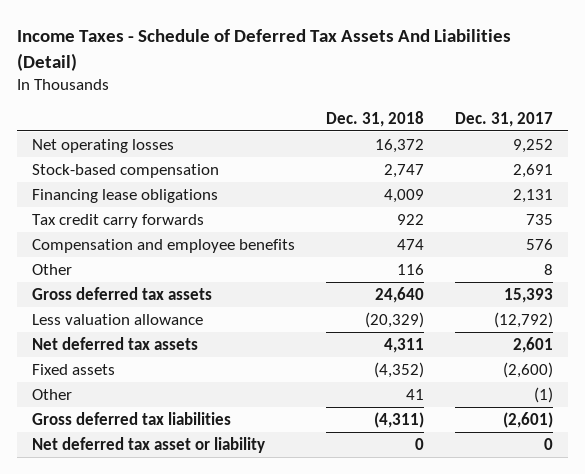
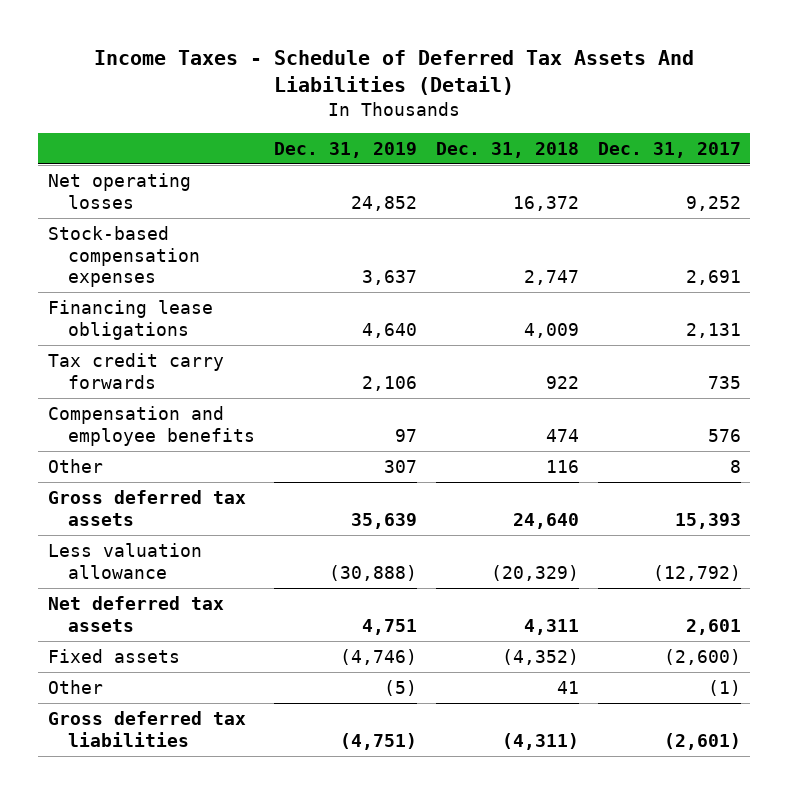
none -> [273,141,417,158] Dec. 31, 2019
[32,163,220,178] Stock-based compensation -> [47,225,201,288] Stock-based compensation expenses
[32,436,266,453] Net deferred tax asset or liability -> none

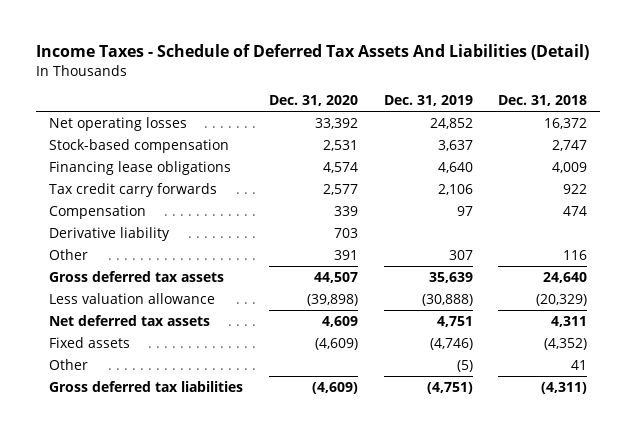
[597,141,741,158] Dec. 31, 2017 -> none
none -> [268,95,358,107] Dec. 31, 2020
[47,225,201,288] Stock-based compensation expenses -> [49,138,230,153] Stock-based compensation
[47,405,256,446] Compensation and employee benefits -> [49,204,147,219] Compensation
none -> [49,226,171,241] Derivative liability

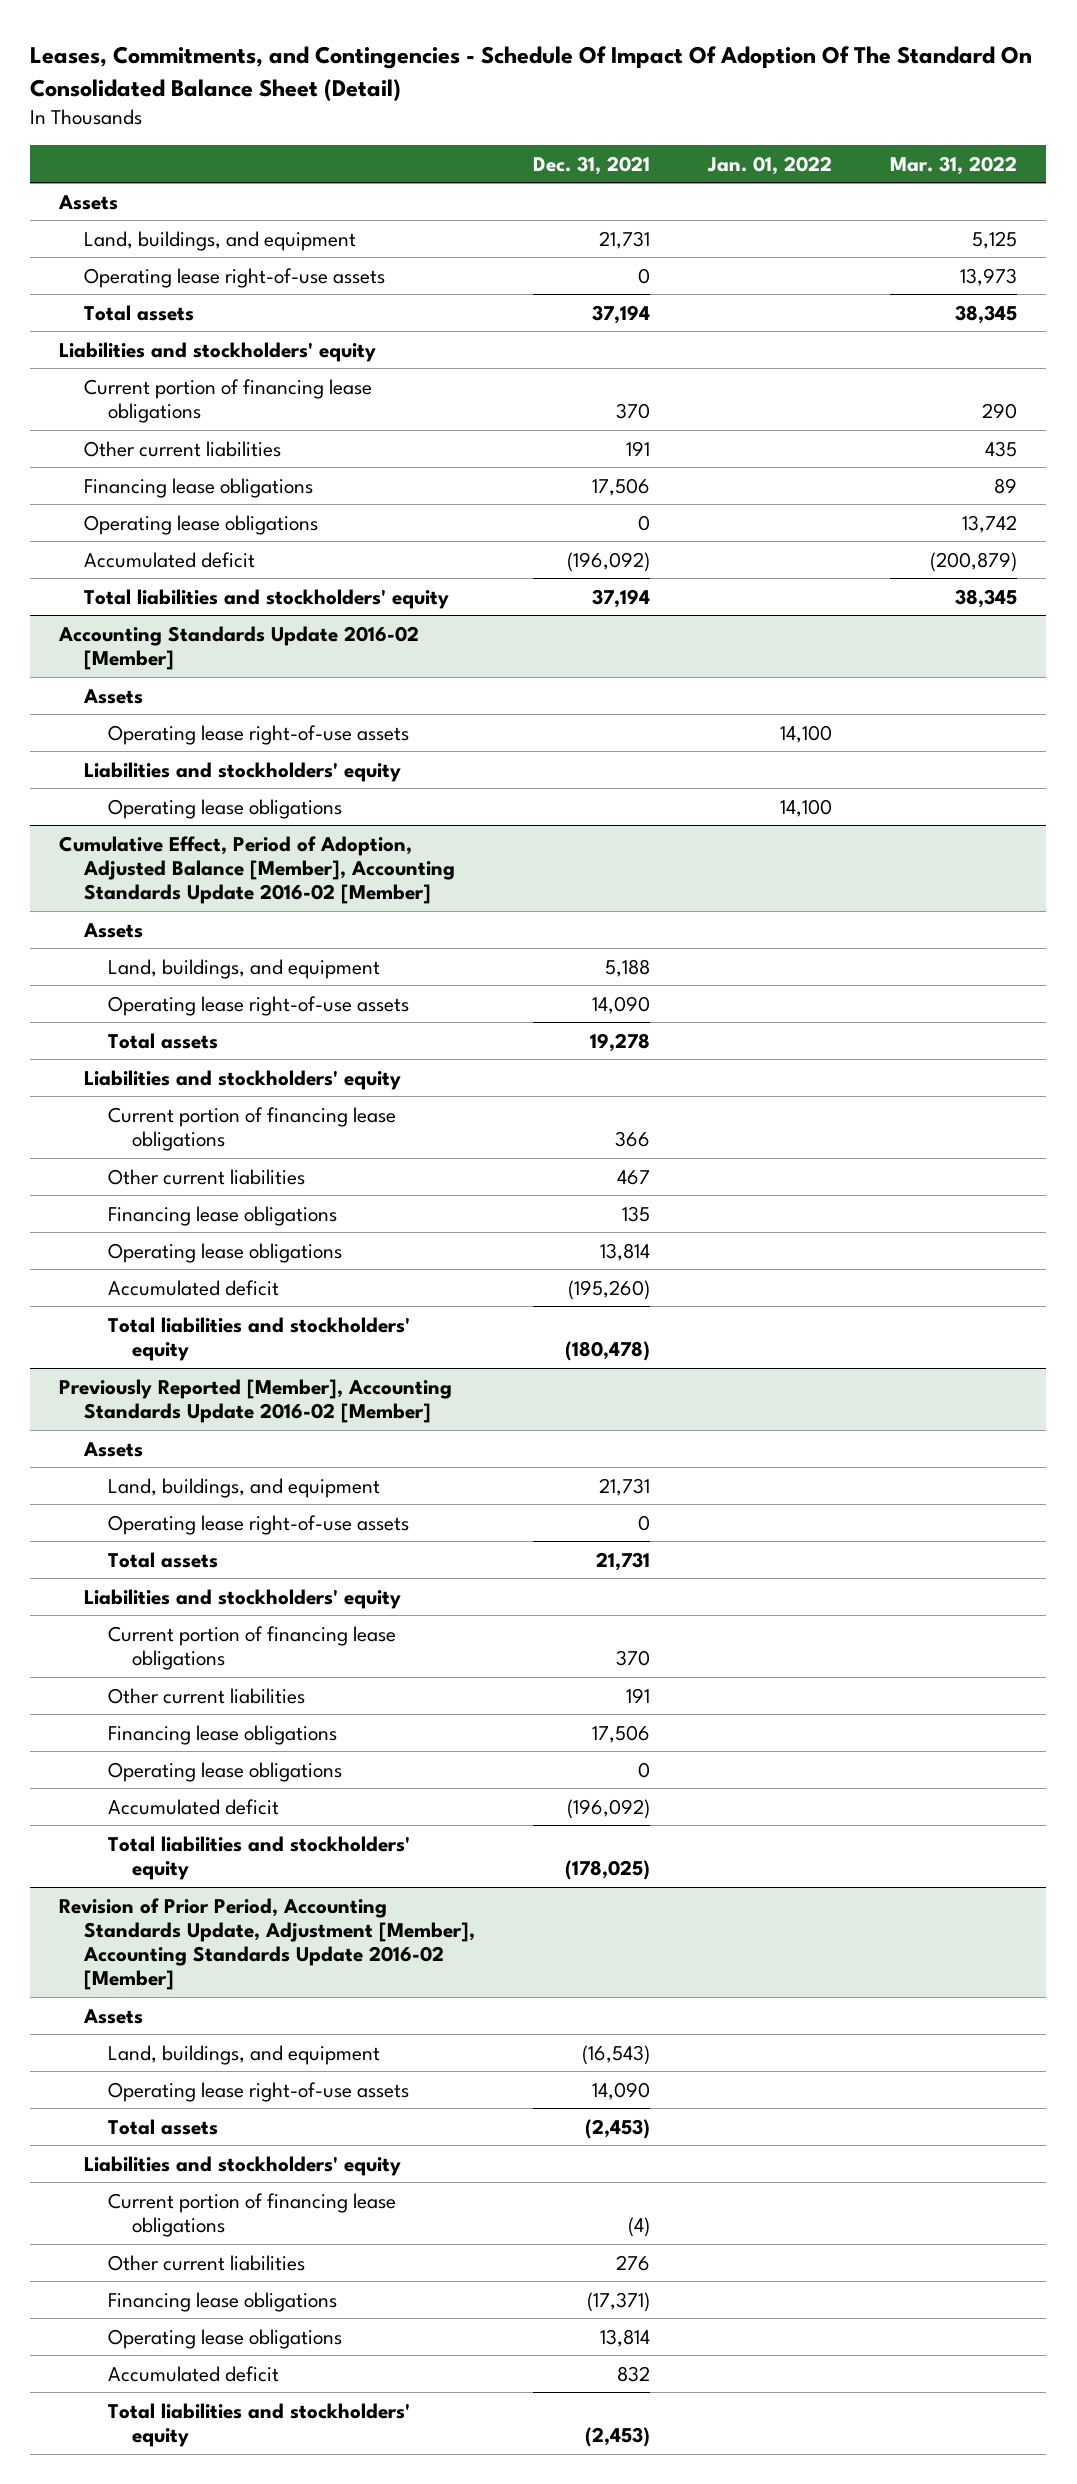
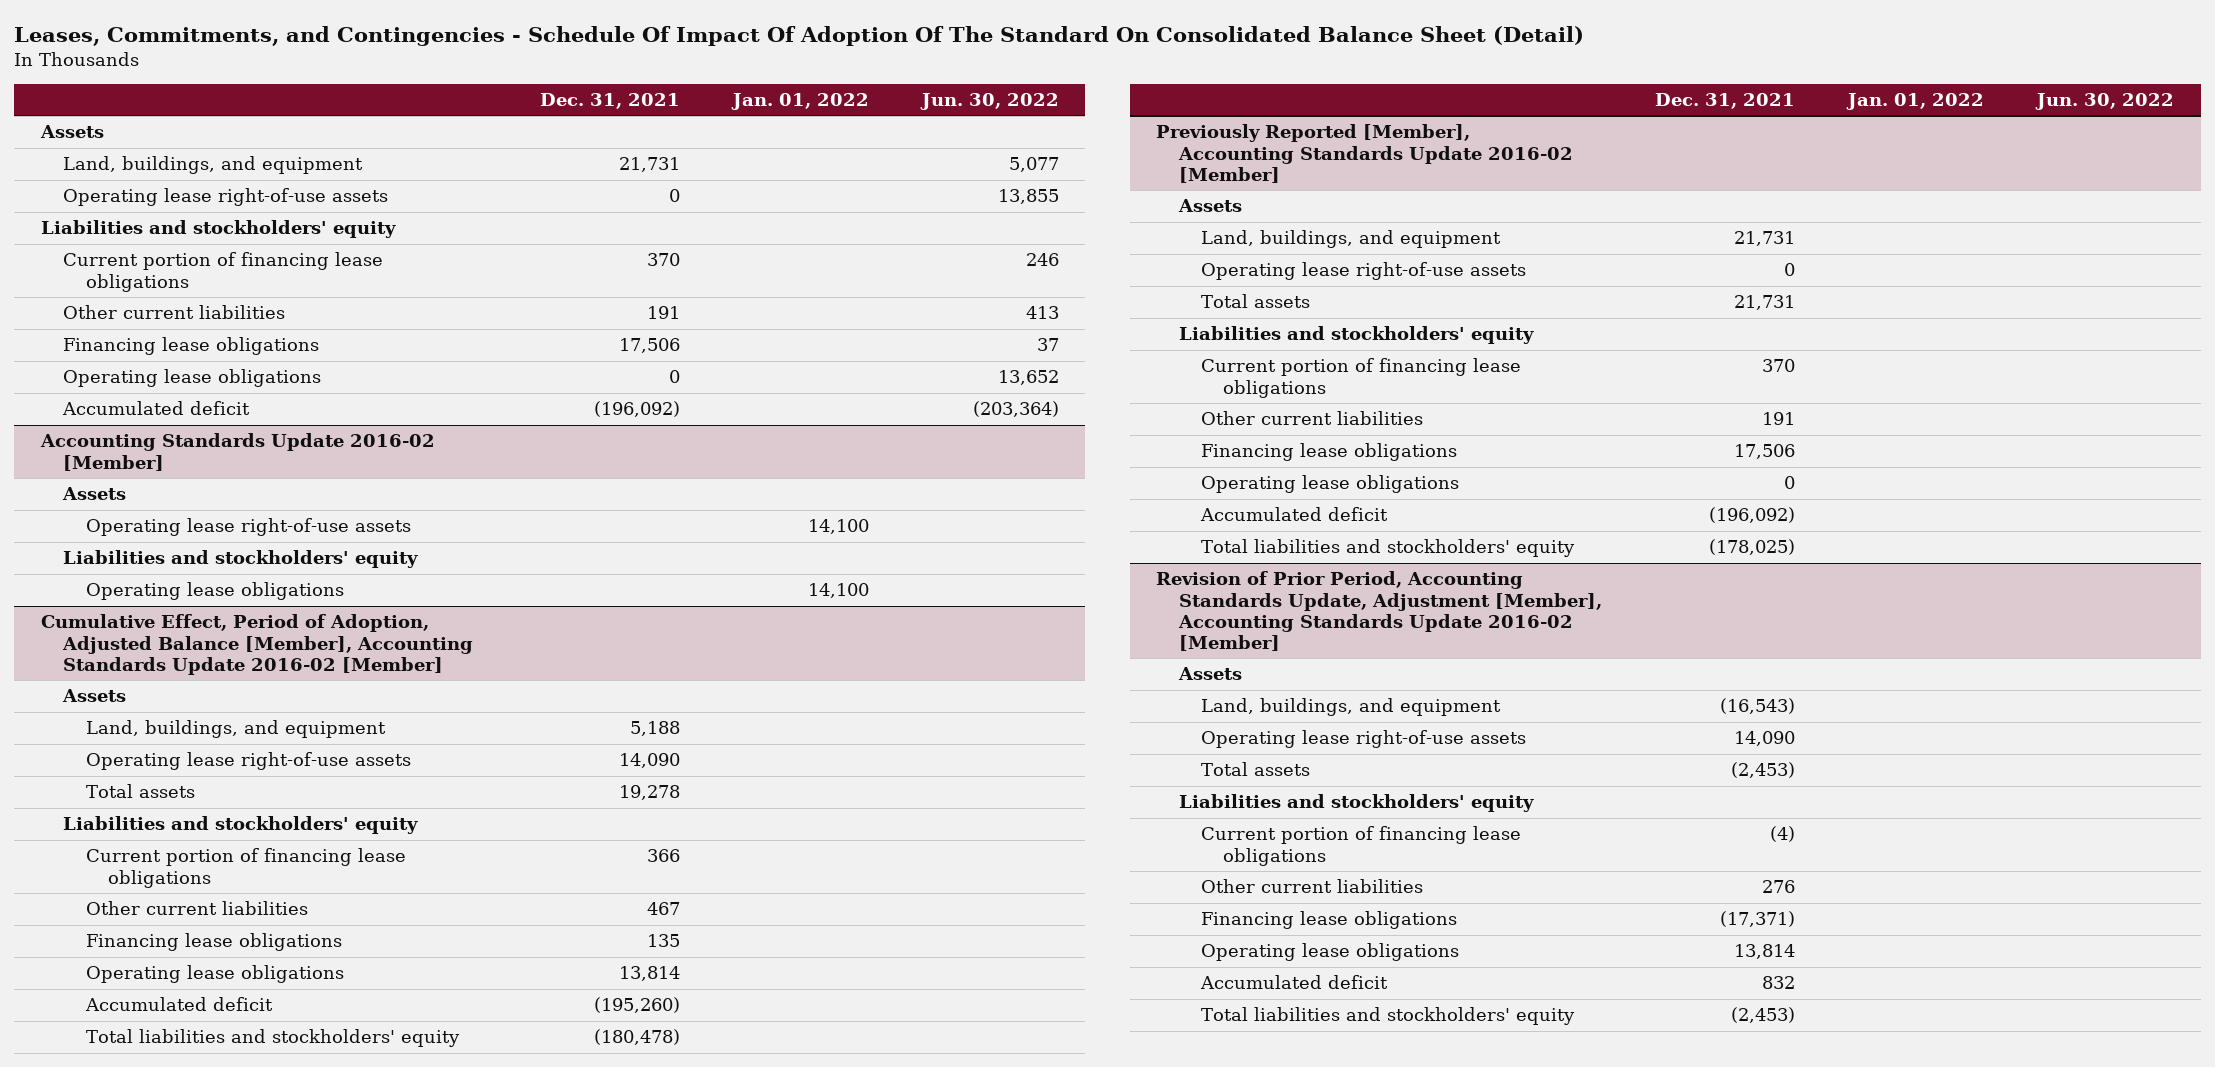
[890,155,1018,175] Mar. 31, 2022 -> none
none -> [919,92,1059,110] Jun. 30, 2022
[83,304,194,321] Total assets -> none
[83,588,449,609] Total liabilities and stockholders' equity -> none

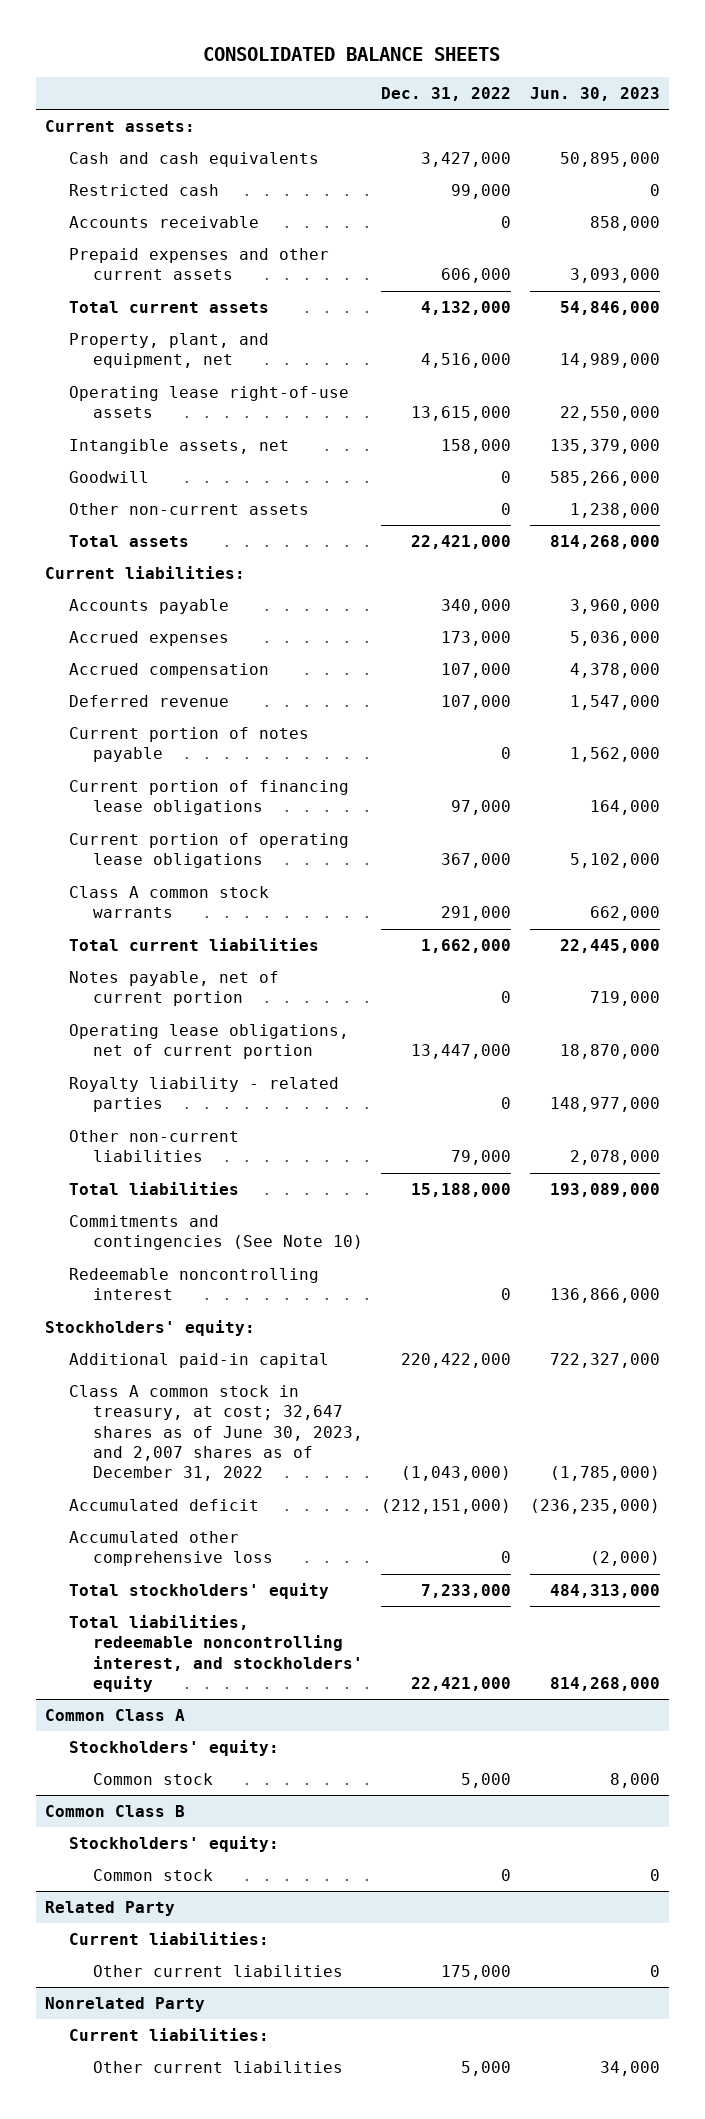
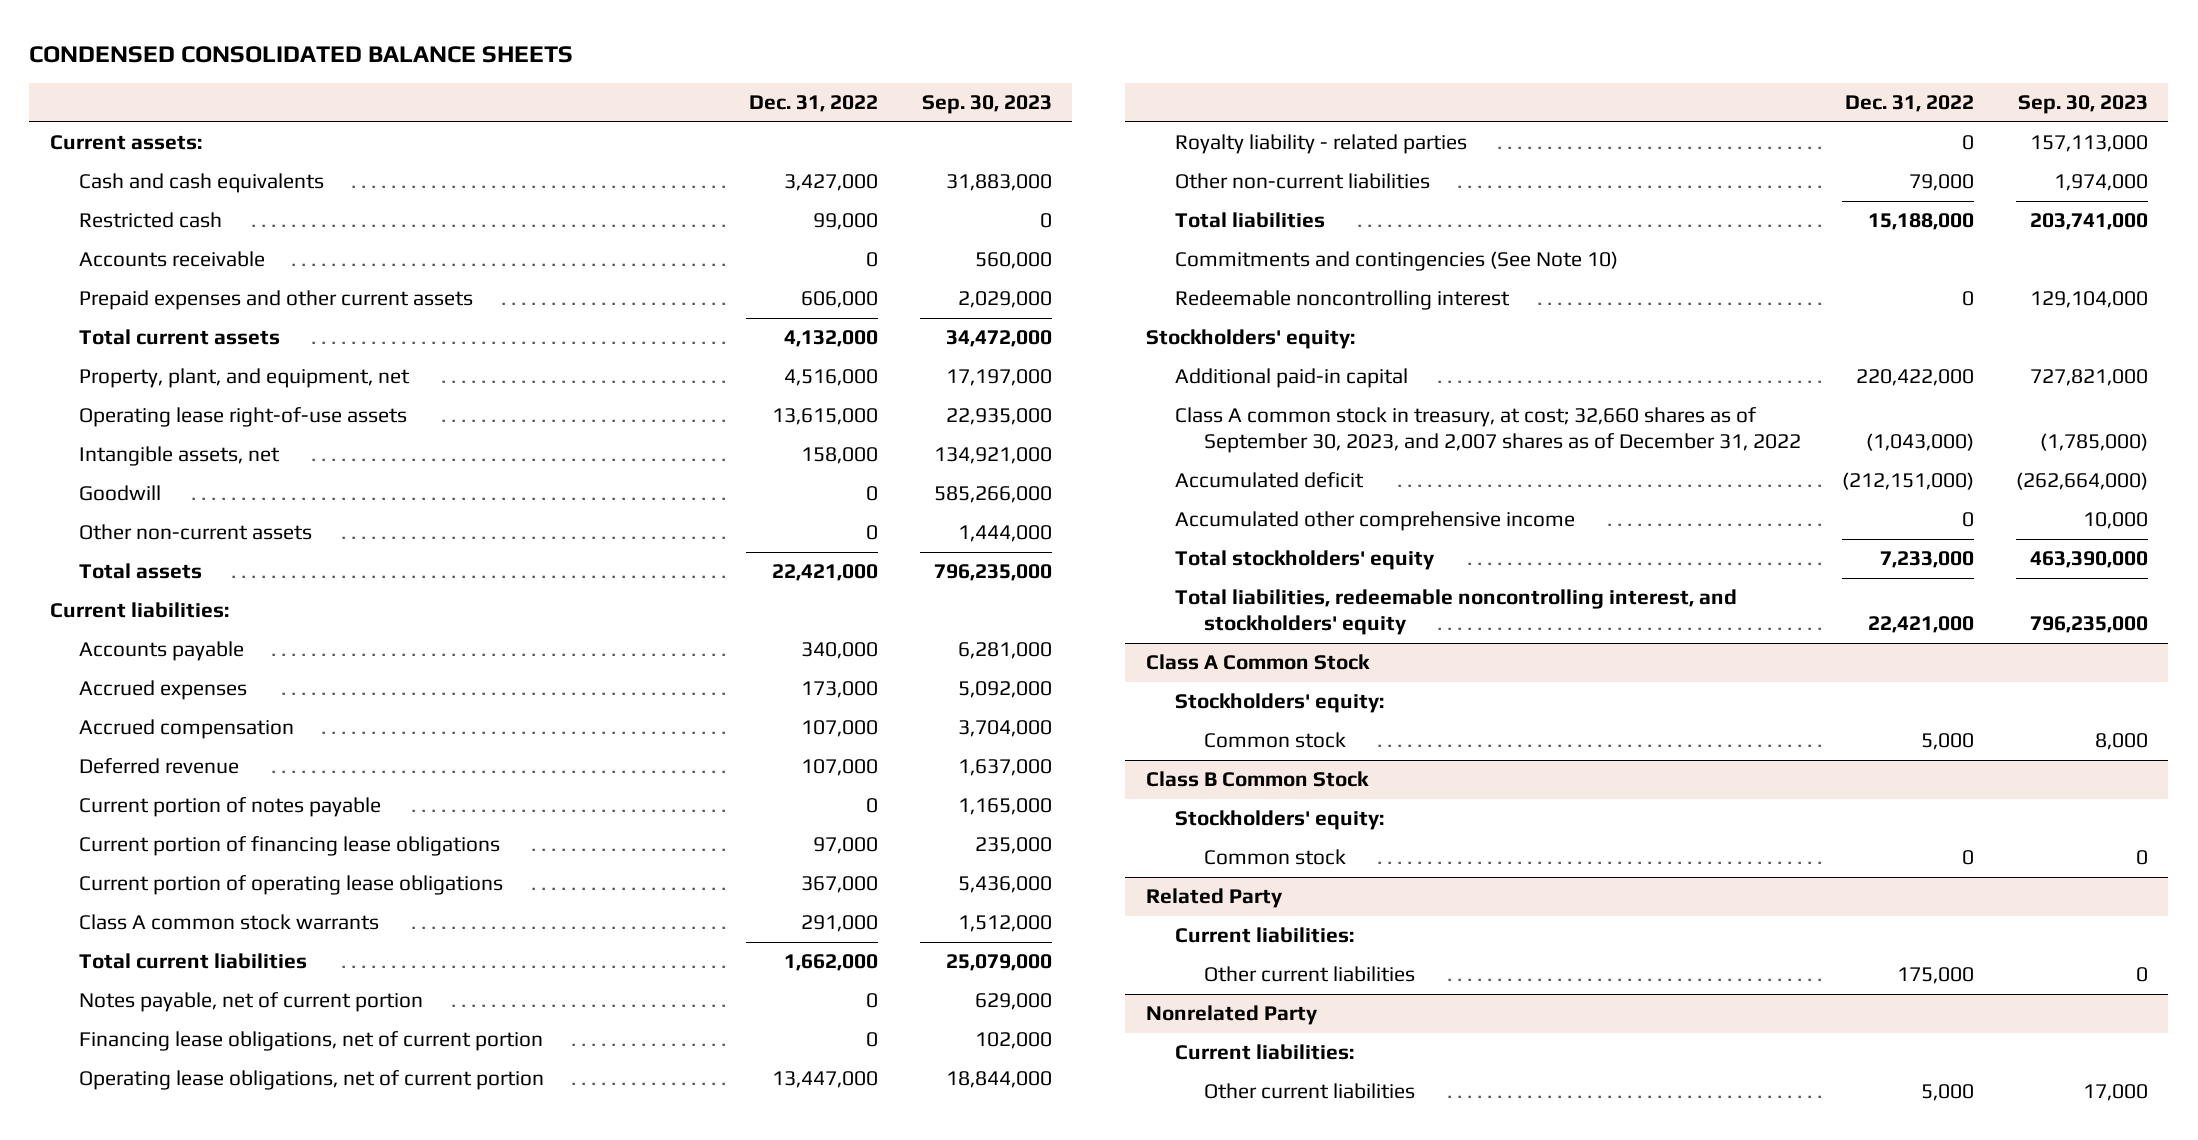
[203,46,501,61] CONSOLIDATED BALANCE SHEETS -> [29,45,574,63] CONDENSED CONSOLIDATED BALANCE SHEETS
[529,87,660,102] Jun. 30, 2023 -> none
none -> [921,95,1052,115] Sep. 30, 2023
none -> [78,1031,543,1052] Financing lease obligations, net of current portion
[68,1385,363,1482] Class A common stock in treasury, at cost; 32,647 shares as of June 30, 2023, and 2,007 shares as of December 31, 2022 -> [1174,407,1801,453] Class A common stock in treasury, at cost; 32,660 shares as of September 30, 2023, and 2,007 shares as of December 31, 2022
[68,1531,273,1567] Accumulated other comprehensive loss -> [1174,511,1575,532] Accumulated other comprehensive income
[45,1709,186,1722] Common Class A -> [1145,654,1370,671] Class A Common Stock
[45,1805,186,1818] Common Class B -> [1145,771,1369,788] Class B Common Stock

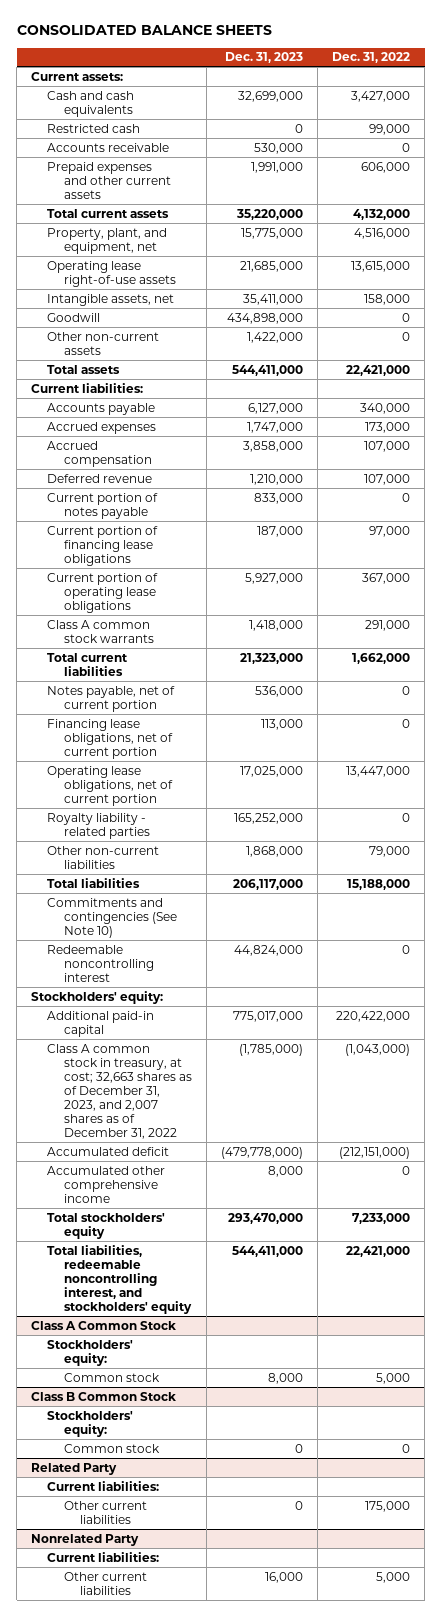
[29,45,574,63] CONDENSED CONSOLIDATED BALANCE SHEETS -> [16,25,272,36] CONSOLIDATED BALANCE SHEETS
[921,95,1052,115] Sep. 30, 2023 -> none
none -> [224,52,303,64] Dec. 31, 2023
[1174,407,1801,453] Class A common stock in treasury, at cost; 32,660 shares as of September 30, 2023, and 2,007 shares as of December 31, 2022 -> [47,1043,192,1140] Class A common stock in treasury, at cost; 32,663 shares as of December 31, 2023, and 2,007 shares as of December 31, 2022

